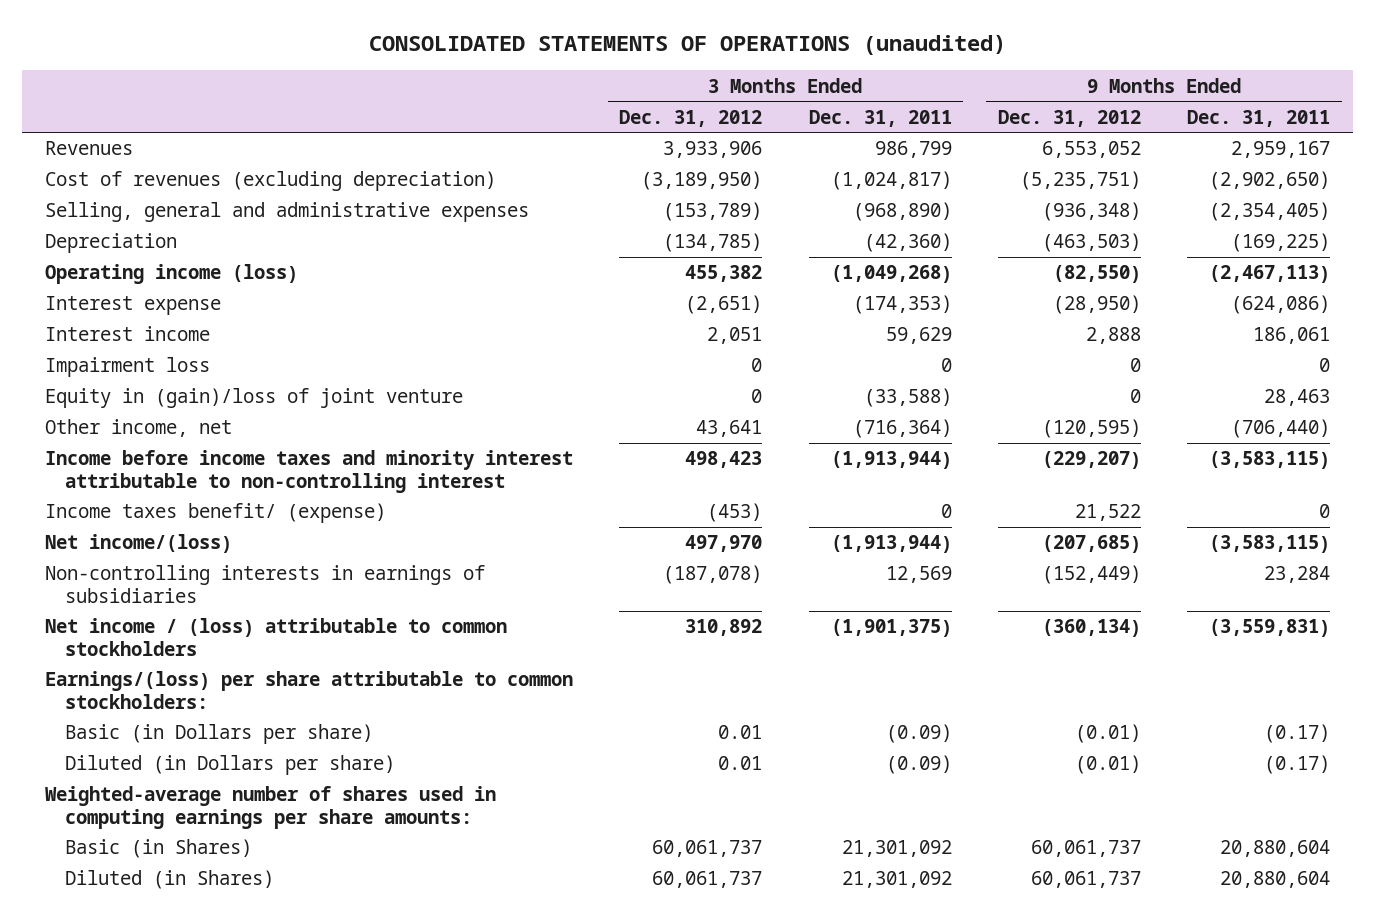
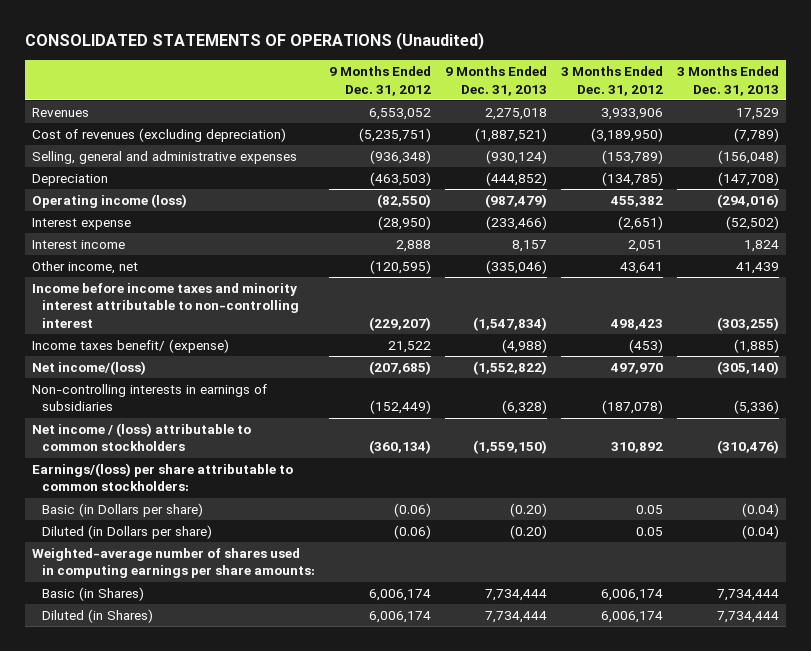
[368,35,1006,56] CONSOLIDATED STATEMENTS OF OPERATIONS (unaudited) -> [25,32,485,51] CONSOLIDATED STATEMENTS OF OPERATIONS (Unaudited)
[808,109,952,127] Dec. 31, 2011 -> none
[1187,109,1331,127] Dec. 31, 2011 -> none
none -> [445,66,548,96] 9 Months Ended Dec. 31, 2013
none -> [677,66,780,96] 3 Months Ended Dec. 31, 2013
[44,357,210,378] Impairment loss -> none
[44,388,463,409] Equity in (gain)/loss of joint venture -> none
[718,725,763,740] 0.01 -> [636,505,664,515] 0.05
[1074,724,1141,744] (0.01) -> [393,503,431,518] (0.06)
[718,756,763,771] 0.01 -> [636,527,664,537] 0.05
[1074,755,1141,775] (0.01) -> [393,525,431,540] (0.06)
[652,840,763,858] 60,061,737 -> [601,589,664,602] 6,006,174
[1030,840,1141,858] 60,061,737 -> [368,589,431,602] 6,006,174
[652,871,763,889] 60,061,737 -> [601,611,664,624] 6,006,174
[1030,871,1141,889] 60,061,737 -> [368,611,431,624] 6,006,174

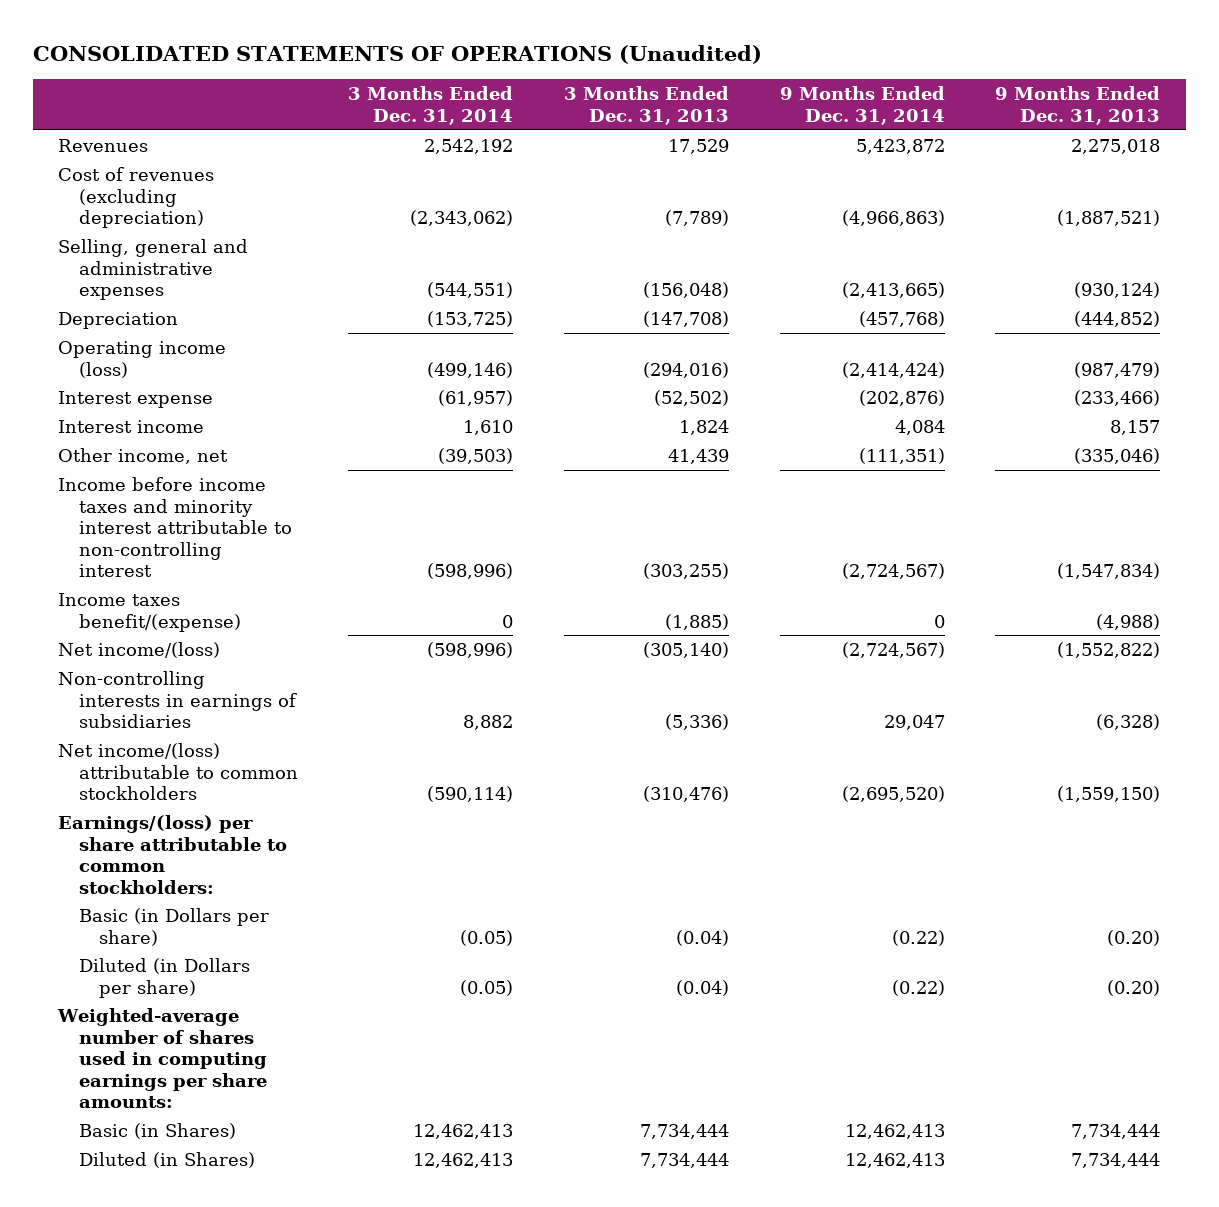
[328,66,431,96] 9 Months Ended Dec. 31, 2012 -> none
[561,66,664,96] 3 Months Ended Dec. 31, 2012 -> none
none -> [348,86,514,125] 3 Months Ended Dec. 31, 2014
none -> [779,86,945,125] 9 Months Ended Dec. 31, 2014
[32,339,230,354] Income taxes benefit/ (expense) -> [58,592,241,632] Income taxes benefit/(expense)
[32,423,252,452] Net income / (loss) attributable to common stockholders -> [58,742,298,801] Net income/(loss) attributable to common stockholders

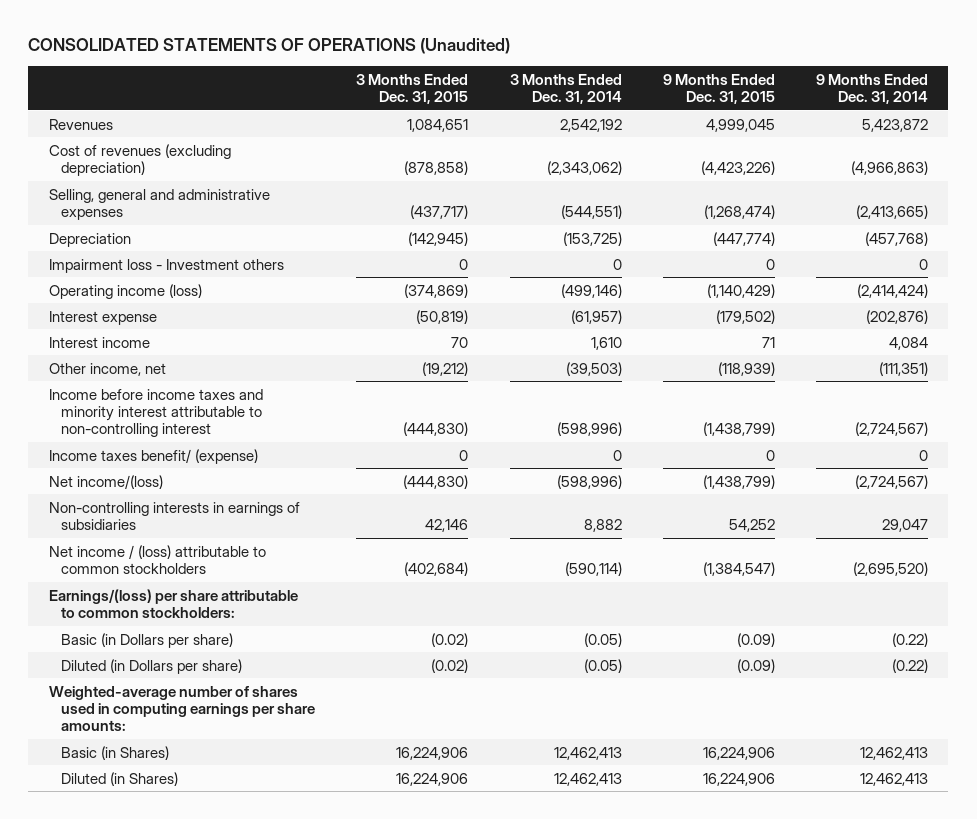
[564,86,730,125] 3 Months Ended Dec. 31, 2013 -> none
[995,86,1161,125] 9 Months Ended Dec. 31, 2013 -> none
none -> [356,73,469,104] 3 Months Ended Dec. 31, 2015
none -> [662,73,775,104] 9 Months Ended Dec. 31, 2015
none -> [48,258,284,273] Impairment loss - Investment others
[58,592,241,632] Income taxes benefit/(expense) -> [48,448,258,464] Income taxes benefit/ (expense)
[58,742,298,801] Net income/(loss) attributable to common stockholders -> [48,544,266,574] Net income / (loss) attributable to common stockholders

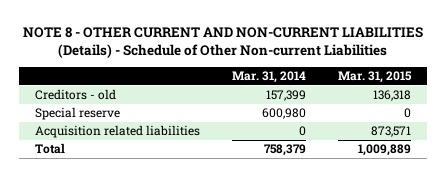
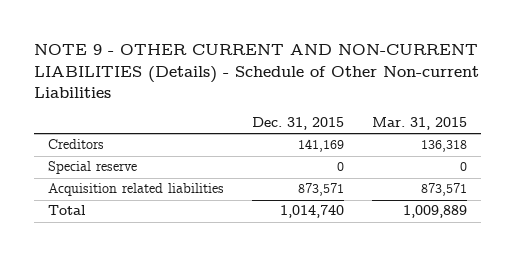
[22,26,423,59] NOTE 8 - OTHER CURRENT AND NON-CURRENT LIABILITIES (Details) - Schedule of Other Non-current Liabilities -> [34,44,480,98] NOTE 9 - OTHER CURRENT AND NON-CURRENT LIABILITIES (Details) - Schedule of Other Non-current Liabilities
[231,71,306,84] Mar. 31, 2014 -> none
none -> [252,117,345,131] Dec. 31, 2015
[34,89,116,101] Creditors - old -> [48,139,105,150] Creditors

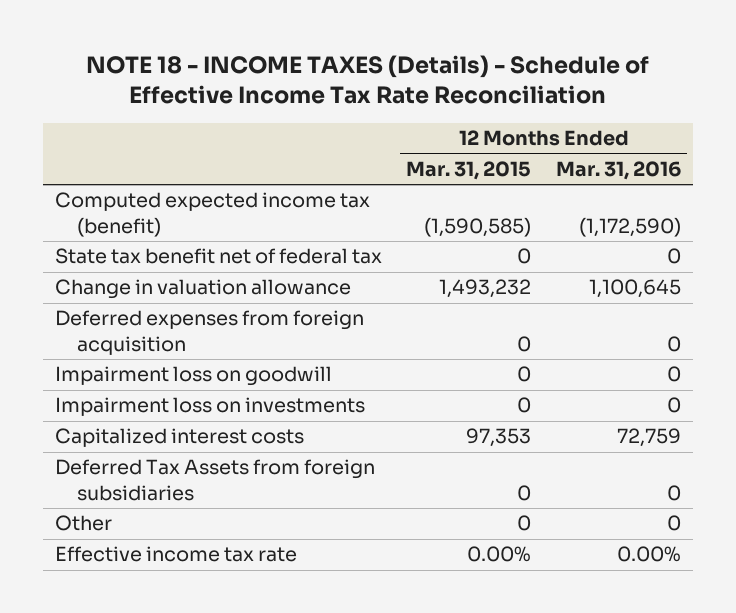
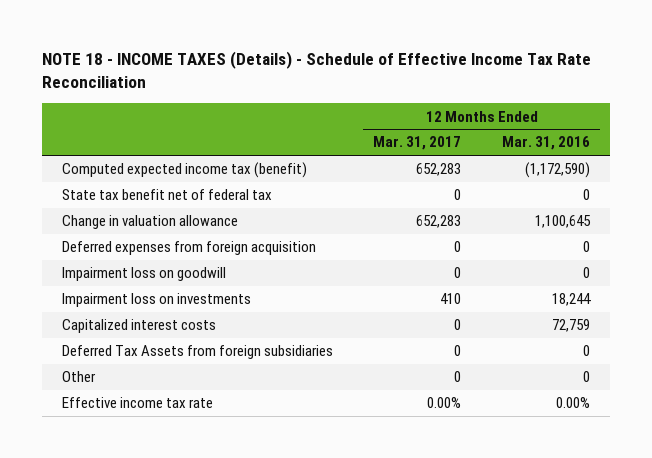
[406,161,532,181] Mar. 31, 2015 -> none
none -> [373,136,462,151] Mar. 31, 2017
[666,397,681,414] 0 -> [551,293,591,307] 18,244

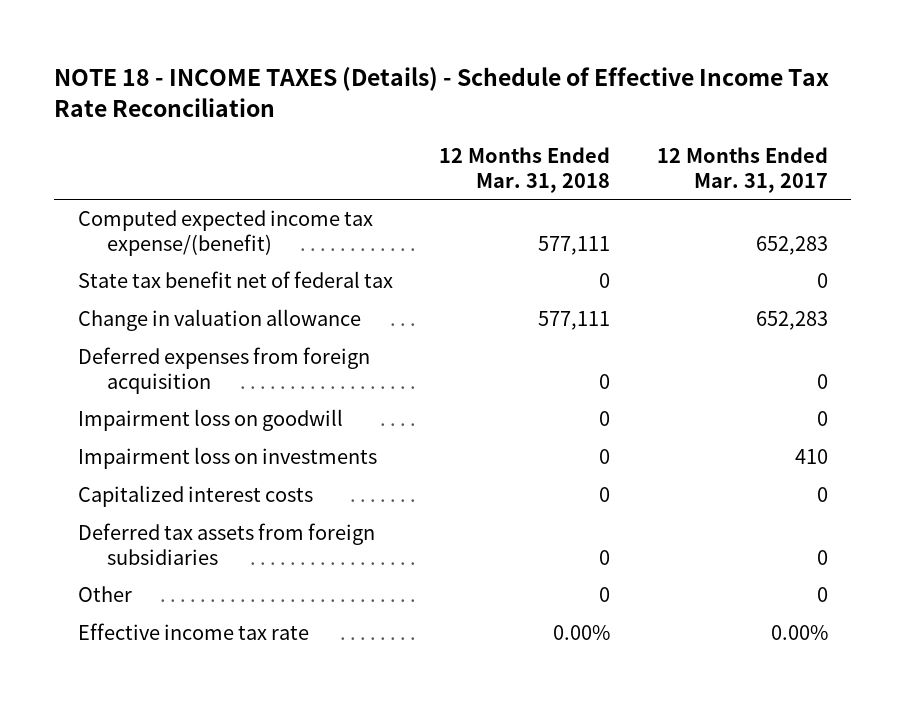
[501,136,590,151] Mar. 31, 2016 -> none
none -> [439,146,611,193] 12 Months Ended Mar. 31, 2018
[62,162,308,179] Computed expected income tax (benefit) -> [77,210,373,256] Computed expected income tax expense/(benefit)
[62,345,334,360] Deferred Tax Assets from foreign subsidiaries -> [77,523,375,565] Deferred tax assets from foreign subsidiaries

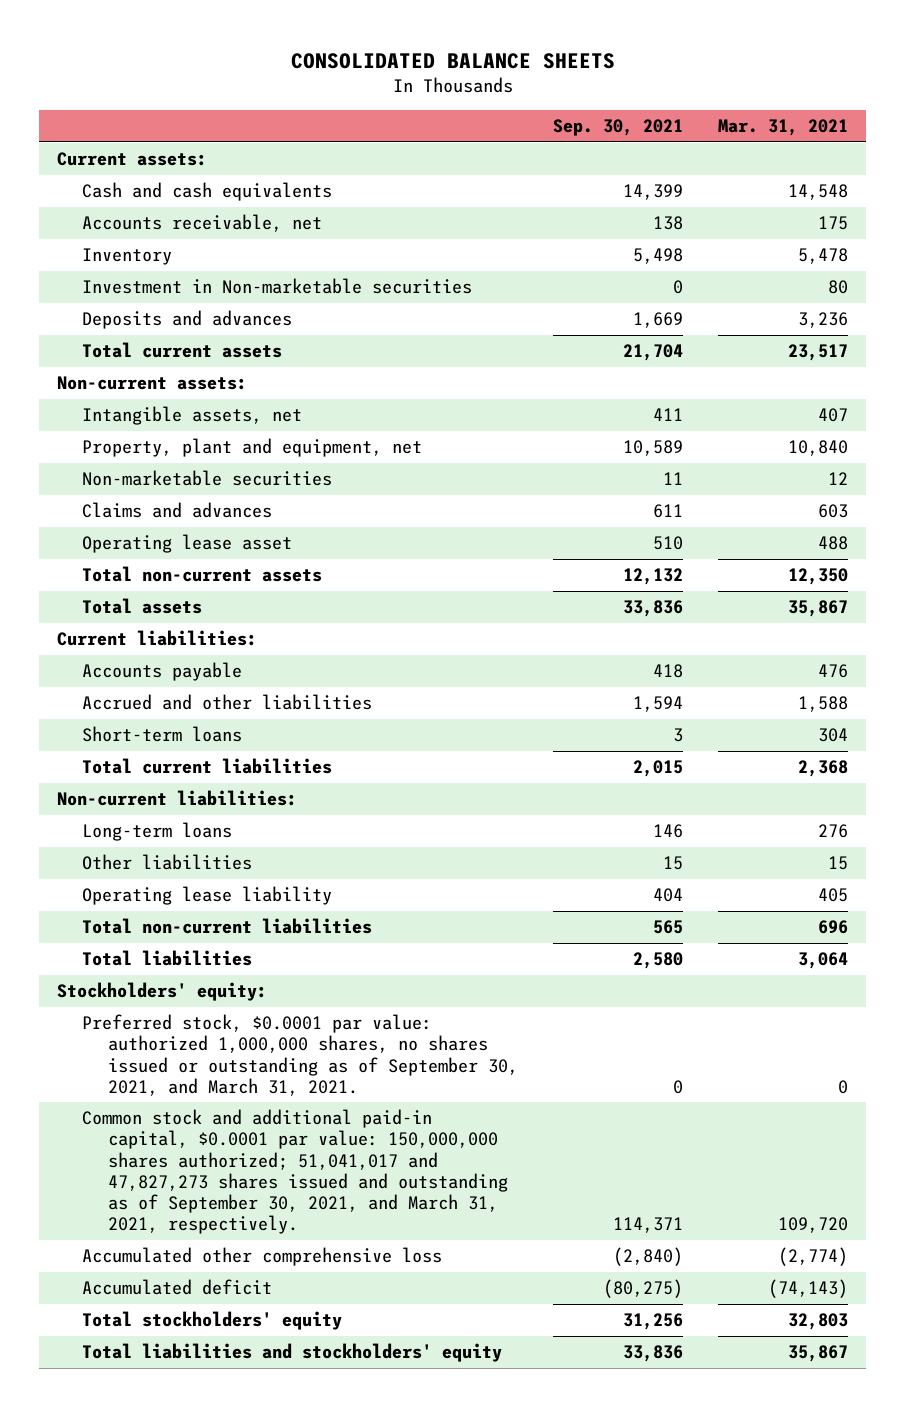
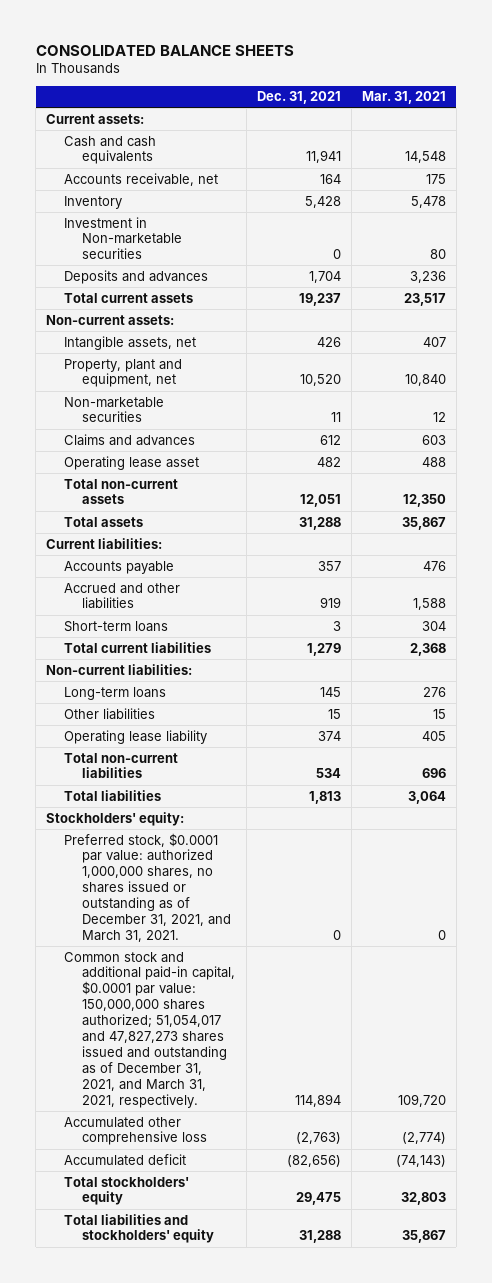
[553,119,684,137] Sep. 30, 2021 -> none
none -> [256,91,341,105] Dec. 31, 2021
[82,1014,518,1096] Preferred stock, $0.0001 par value: authorized 1,000,000 shares, no shares issued or outstanding as of September 30, 2021, and March 31, 2021. -> [64,832,232,942] Preferred stock, $0.0001 par value: authorized 1,000,000 shares, no shares issued or outstanding as of December 31, 2021, and March 31, 2021.
[82,1109,508,1234] Common stock and additional paid-in capital, $0.0001 par value: 150,000,000 shares authorized; 51,041,017 and 47,827,273 shares issued and outstanding as of September 30, 2021, and March 31, 2021, respectively. -> [64,951,236,1108] Common stock and additional paid-in capital, $0.0001 par value: 150,000,000 shares authorized; 51,054,017 and 47,827,273 shares issued and outstanding as of December 31, 2021, and March 31, 2021, respectively.

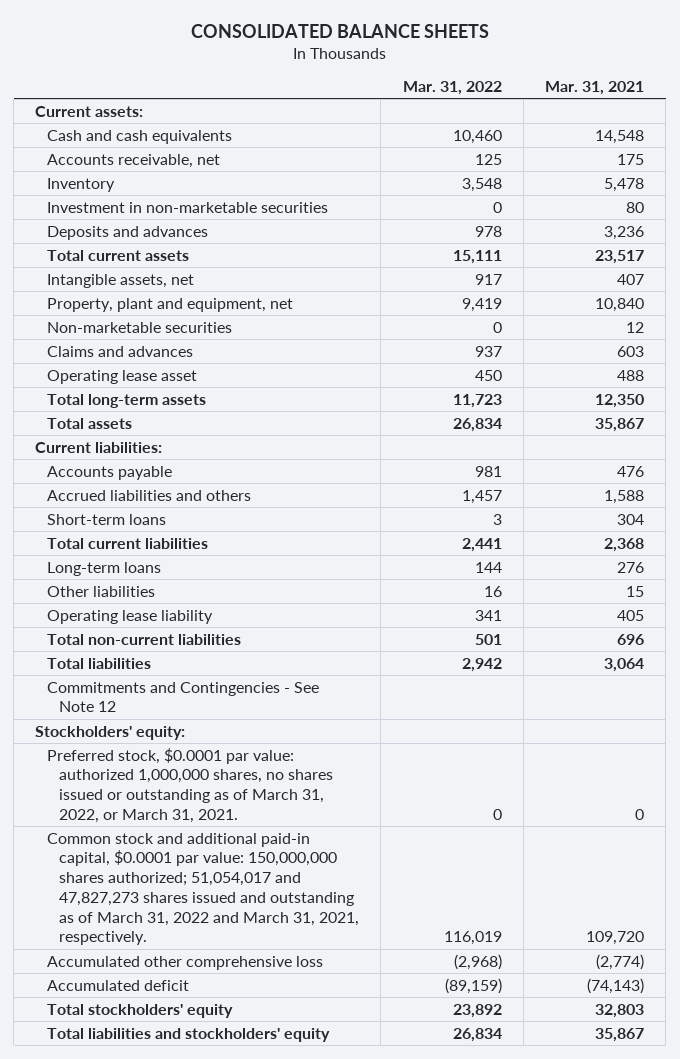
[256,91,341,105] Dec. 31, 2021 -> none
none -> [402,81,502,96] Mar. 31, 2022
[64,216,183,260] Investment in Non-marketable securities -> [47,201,329,213] Investment in non-marketable securities
[46,314,175,325] Non-current assets: -> none
[64,478,179,505] Total non-current assets -> [47,393,207,408] Total long-term assets
[64,582,181,610] Accrued and other liabilities -> [47,489,252,501] Accrued liabilities and others
[46,663,193,675] Non-current liabilities: -> none
none -> [47,681,320,713] Commitments and Contingencies - See Note 12
[64,832,232,942] Preferred stock, $0.0001 par value: authorized 1,000,000 shares, no shares issued or outstanding as of December 31, 2021, and March 31, 2021. -> [47,747,334,823] Preferred stock, $0.0001 par value: authorized 1,000,000 shares, no shares issued or outstanding as of March 31, 2022, or March 31, 2021.
[64,951,236,1108] Common stock and additional paid-in capital, $0.0001 par value: 150,000,000 shares authorized; 51,054,017 and 47,827,273 shares issued and outstanding as of December 31, 2021, and March 31, 2021, respectively. -> [47,832,360,946] Common stock and additional paid-in capital, $0.0001 par value: 150,000,000 shares authorized; 51,054,017 and 47,827,273 shares issued and outstanding as of March 31, 2022 and March 31, 2021, respectively.

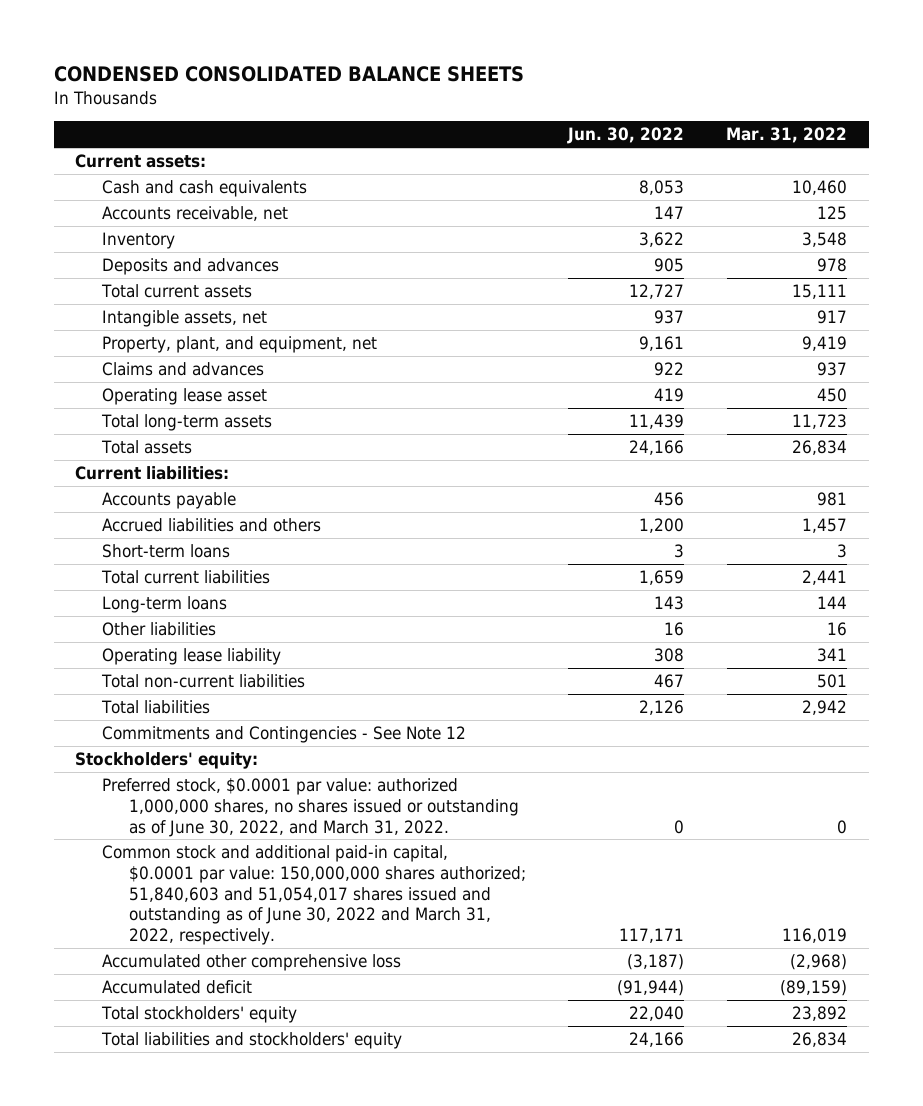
[190,23,489,38] CONSOLIDATED BALANCE SHEETS -> [53,65,524,82] CONDENSED CONSOLIDATED BALANCE SHEETS
[545,81,645,96] Mar. 31, 2021 -> none
none -> [567,127,685,145] Jun. 30, 2022
[47,201,329,213] Investment in non-marketable securities -> none
[47,321,233,333] Non-marketable securities -> none
[47,297,294,312] Property, plant and equipment, net -> [102,336,378,354] Property, plant, and equipment, net
[47,747,334,823] Preferred stock, $0.0001 par value: authorized 1,000,000 shares, no shares issued or outstanding as of March 31, 2022, or March 31, 2021. -> [102,778,519,837] Preferred stock, $0.0001 par value: authorized 1,000,000 shares, no shares issued or outstanding as of June 30, 2022, and March 31, 2022.
[47,832,360,946] Common stock and additional paid-in capital, $0.0001 par value: 150,000,000 shares authorized; 51,054,017 and 47,827,273 shares issued and outstanding as of March 31, 2022 and March 31, 2021, respectively. -> [102,845,526,946] Common stock and additional paid-in capital, $0.0001 par value: 150,000,000 shares authorized; 51,840,603 and 51,054,017 shares issued and outstanding as of June 30, 2022 and March 31, 2022, respectively.

